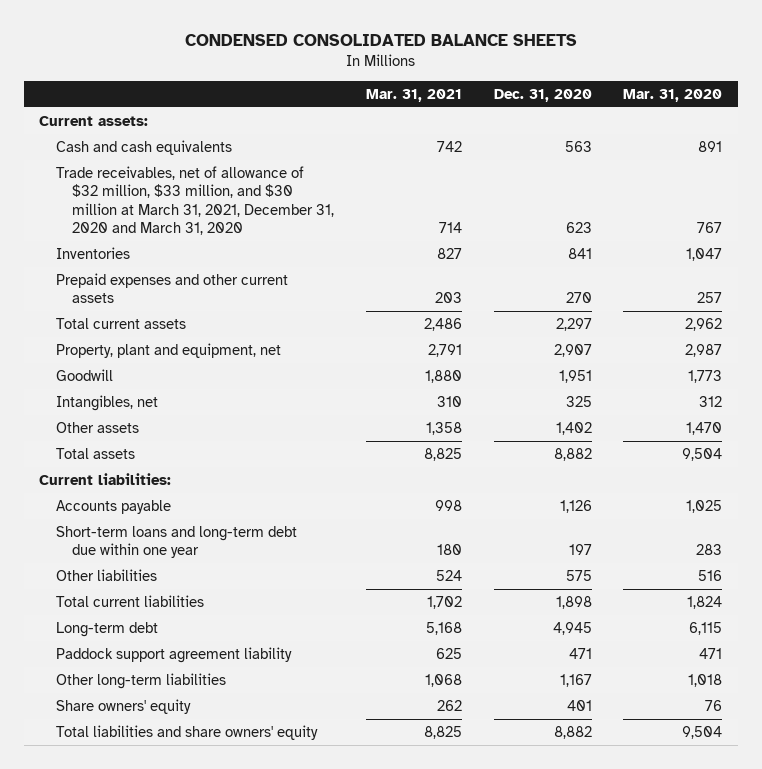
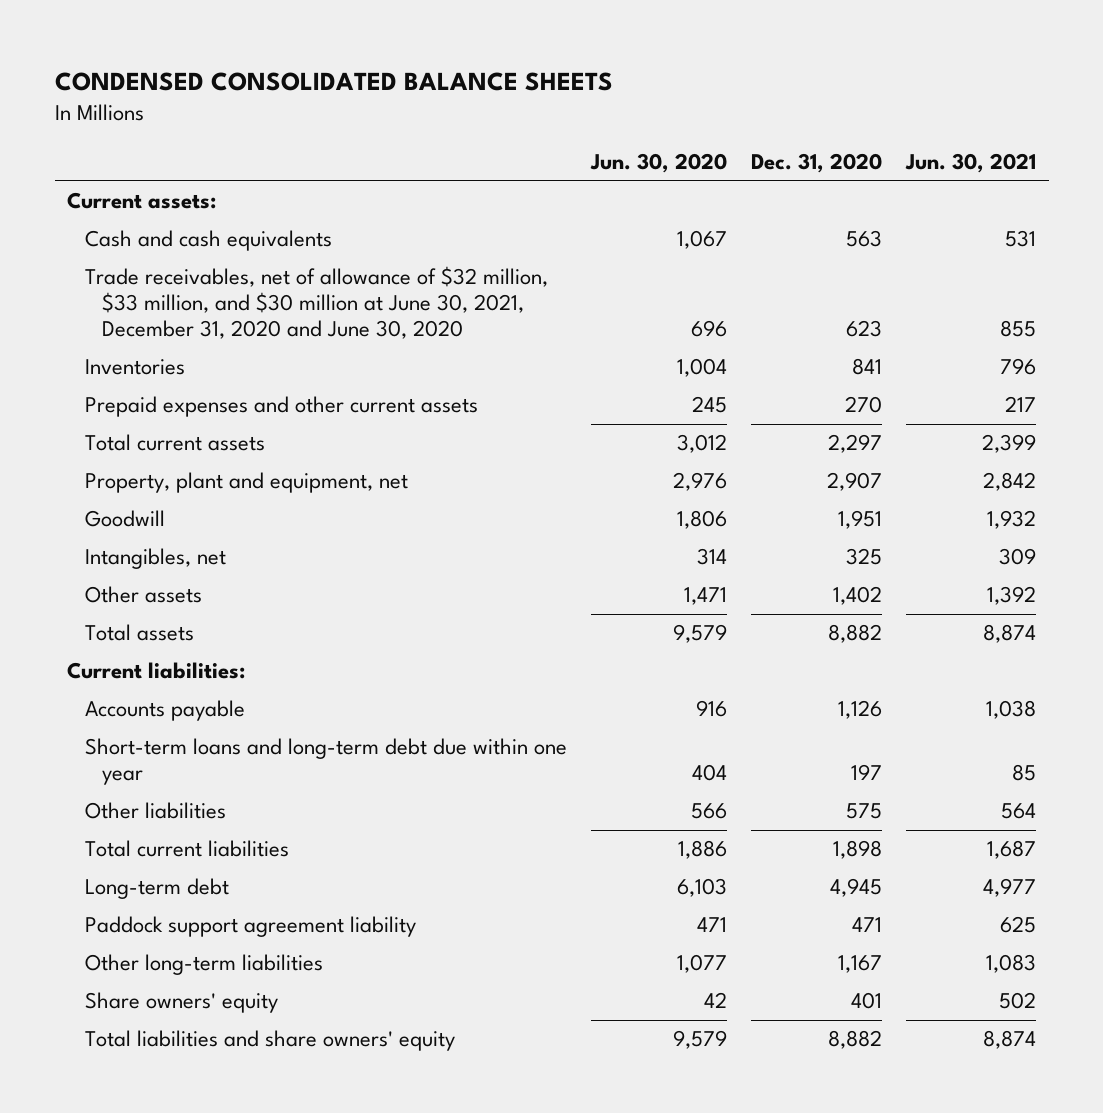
[365,89,462,103] Mar. 31, 2021 -> none
[623,89,723,103] Mar. 31, 2020 -> none
none -> [589,153,727,174] Jun. 30, 2020
none -> [905,153,1037,174] Jun. 30, 2021
[55,165,335,236] Trade receivables, net of allowance of $32 million, $33 million, and $30 million at March 31, 2021, December 31, 2020 and March 31, 2020 -> [84,266,548,340] Trade receivables, net of allowance of $32 million, $33 million, and $30 million at June 30, 2021, December 31, 2020 and June 30, 2020

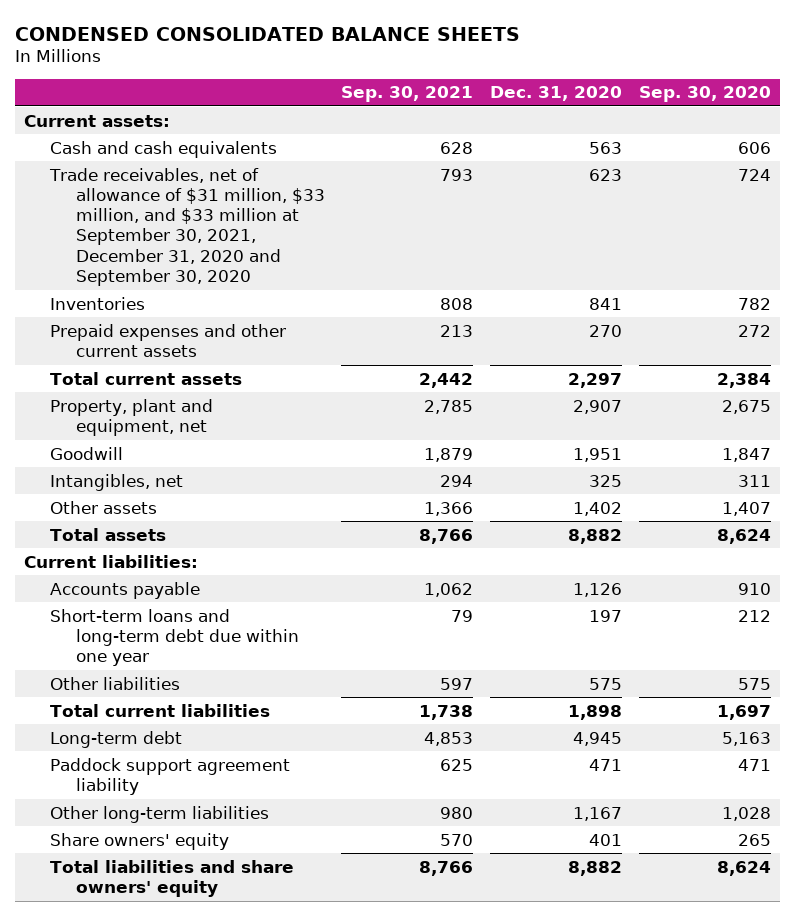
[589,153,727,174] Jun. 30, 2020 -> none
[905,153,1037,174] Jun. 30, 2021 -> none
none -> [341,86,474,103] Sep. 30, 2021
none -> [639,86,772,103] Sep. 30, 2020
[84,266,548,340] Trade receivables, net of allowance of $32 million, $33 million, and $30 million at June 30, 2021, December 31, 2020 and June 30, 2020 -> [48,167,325,287] Trade receivables, net of allowance of $31 million, $33 million, and $33 million at September 30, 2021, December 31, 2020 and September 30, 2020

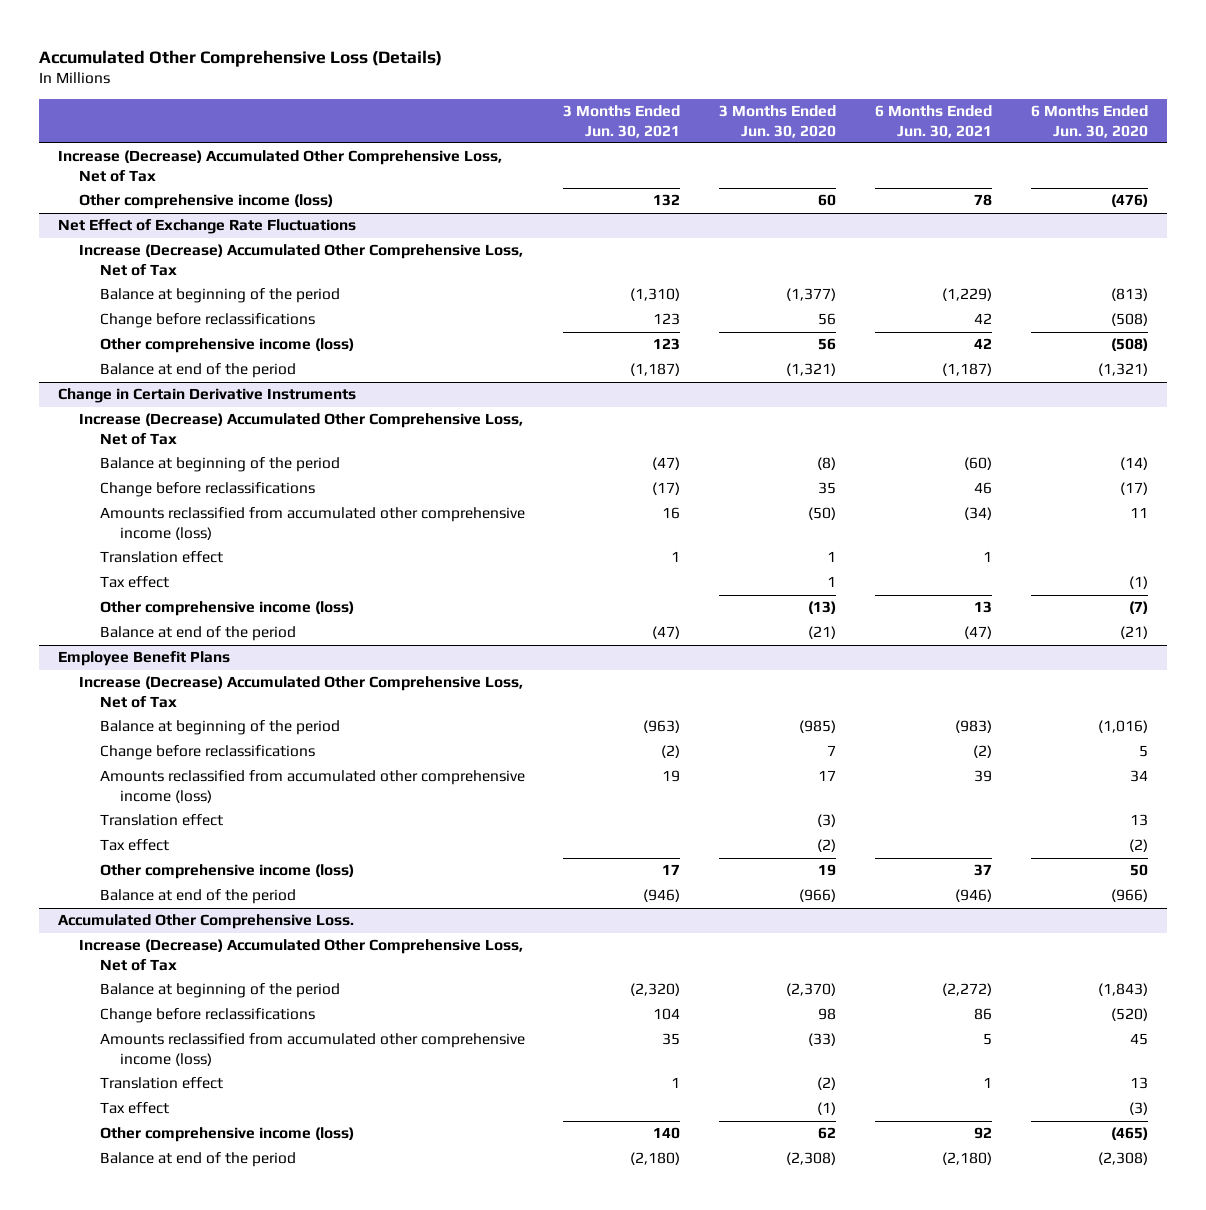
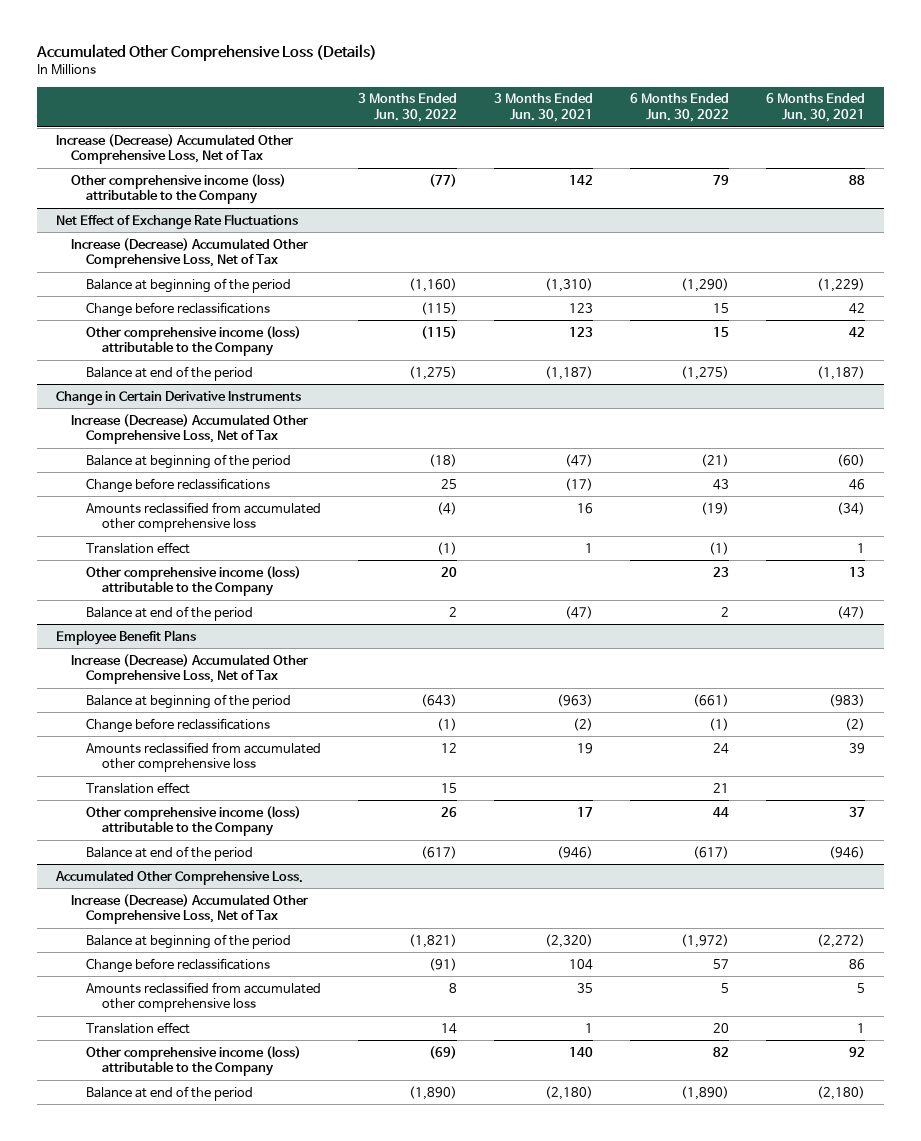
[719,104,837,138] 3 Months Ended Jun. 30, 2020 -> none
[1030,104,1148,138] 6 Months Ended Jun. 30, 2020 -> none
none -> [358,93,458,122] 3 Months Ended Jun. 30, 2022
none -> [630,93,730,122] 6 Months Ended Jun. 30, 2022
[78,194,333,210] Other comprehensive income (loss) -> [70,173,286,205] Other comprehensive income (loss) attributable to the Company
[653,194,681,207] 132 -> [569,174,594,185] 142
[973,194,992,207] 78 -> [849,174,866,185] 88
[99,338,354,354] Other comprehensive income (loss) -> [86,325,302,357] Other comprehensive income (loss) attributable to the Company
[99,507,525,541] Amounts reclassified from accumulated other comprehensive income (loss) -> [86,501,322,533] Amounts reclassified from accumulated other comprehensive loss
[99,576,169,589] Tax effect -> none
[99,601,354,617] Other comprehensive income (loss) -> [86,565,302,597] Other comprehensive income (loss) attributable to the Company
[99,770,525,804] Amounts reclassified from accumulated other comprehensive income (loss) -> [86,741,322,773] Amounts reclassified from accumulated other comprehensive loss
[99,839,169,852] Tax effect -> none
[99,864,354,880] Other comprehensive income (loss) -> [86,805,302,837] Other comprehensive income (loss) attributable to the Company
[99,1033,525,1067] Amounts reclassified from accumulated other comprehensive income (loss) -> [86,981,322,1013] Amounts reclassified from accumulated other comprehensive loss
[99,1102,169,1115] Tax effect -> none
[99,1127,354,1143] Other comprehensive income (loss) -> [86,1045,302,1077] Other comprehensive income (loss) attributable to the Company

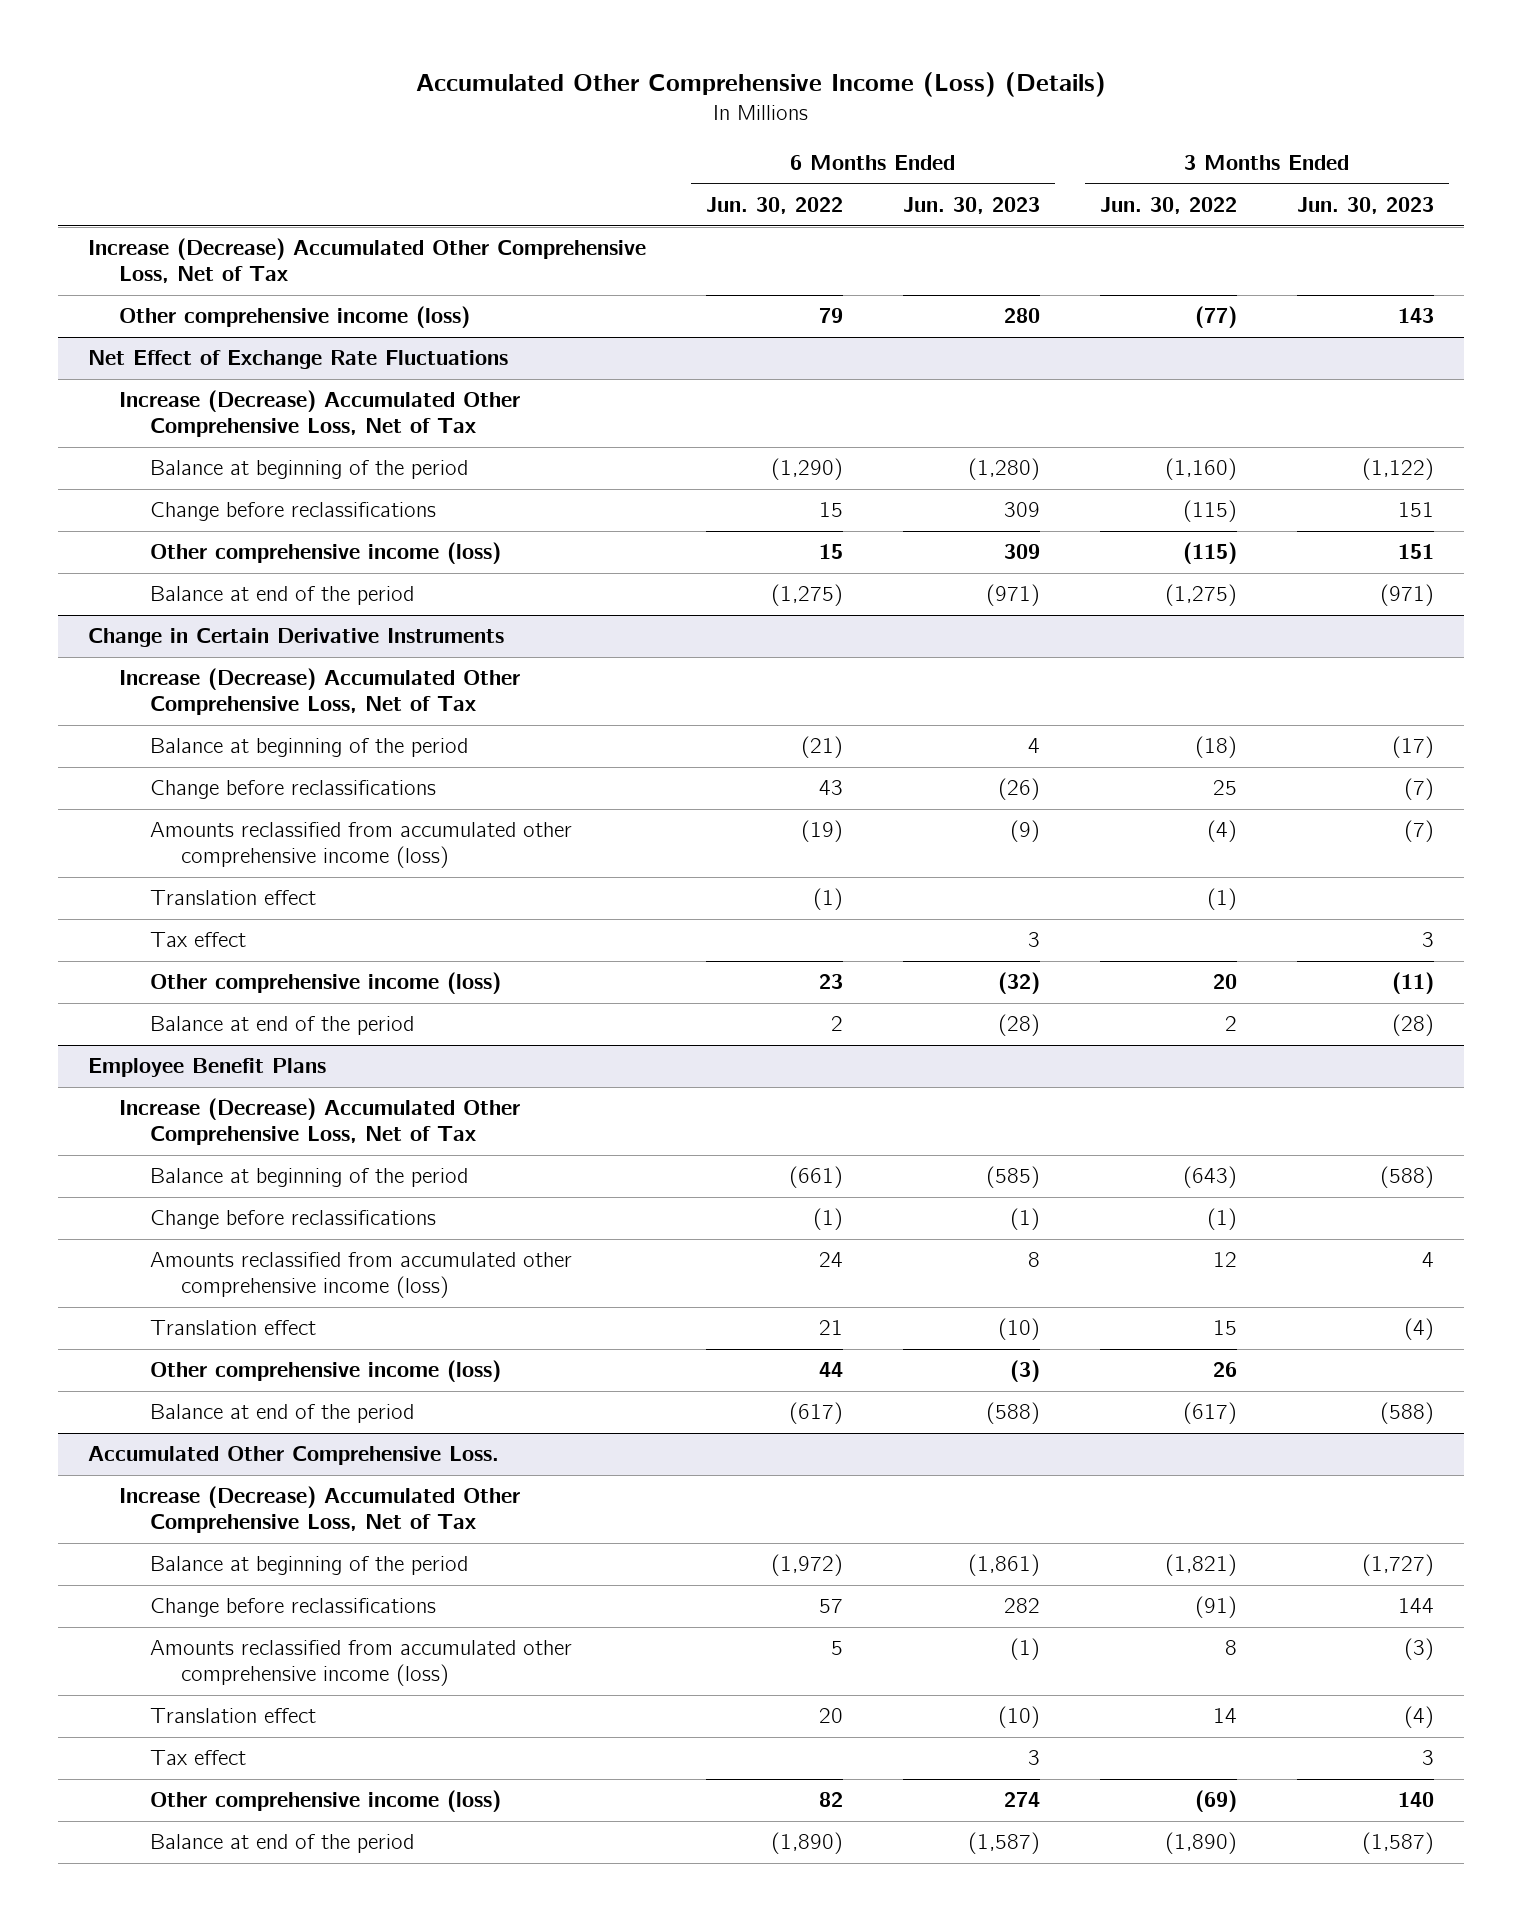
[36,43,378,61] Accumulated Other Comprehensive Loss (Details) -> [416,72,1107,98] Accumulated Other Comprehensive Income (Loss) (Details)
[494,93,594,122] 3 Months Ended Jun. 30, 2021 -> none
[766,93,866,122] 6 Months Ended Jun. 30, 2021 -> none
none -> [903,196,1041,214] Jun. 30, 2023
none -> [1296,196,1434,214] Jun. 30, 2023
[70,173,286,205] Other comprehensive income (loss) attributable to the Company -> [119,306,471,329] Other comprehensive income (loss)
[86,325,302,357] Other comprehensive income (loss) attributable to the Company -> [149,542,501,565] Other comprehensive income (loss)
[86,501,322,533] Amounts reclassified from accumulated other comprehensive loss -> [149,822,572,869] Amounts reclassified from accumulated other comprehensive income (loss)
none -> [149,932,246,948] Tax effect
[86,565,302,597] Other comprehensive income (loss) attributable to the Company -> [149,972,501,995] Other comprehensive income (loss)
[86,741,322,773] Amounts reclassified from accumulated other comprehensive loss -> [149,1252,572,1299] Amounts reclassified from accumulated other comprehensive income (loss)
[86,805,302,837] Other comprehensive income (loss) attributable to the Company -> [149,1360,501,1383] Other comprehensive income (loss)
[86,981,322,1013] Amounts reclassified from accumulated other comprehensive loss -> [149,1640,572,1687] Amounts reclassified from accumulated other comprehensive income (loss)
none -> [149,1750,246,1766] Tax effect
[86,1045,302,1077] Other comprehensive income (loss) attributable to the Company -> [149,1790,501,1813] Other comprehensive income (loss)

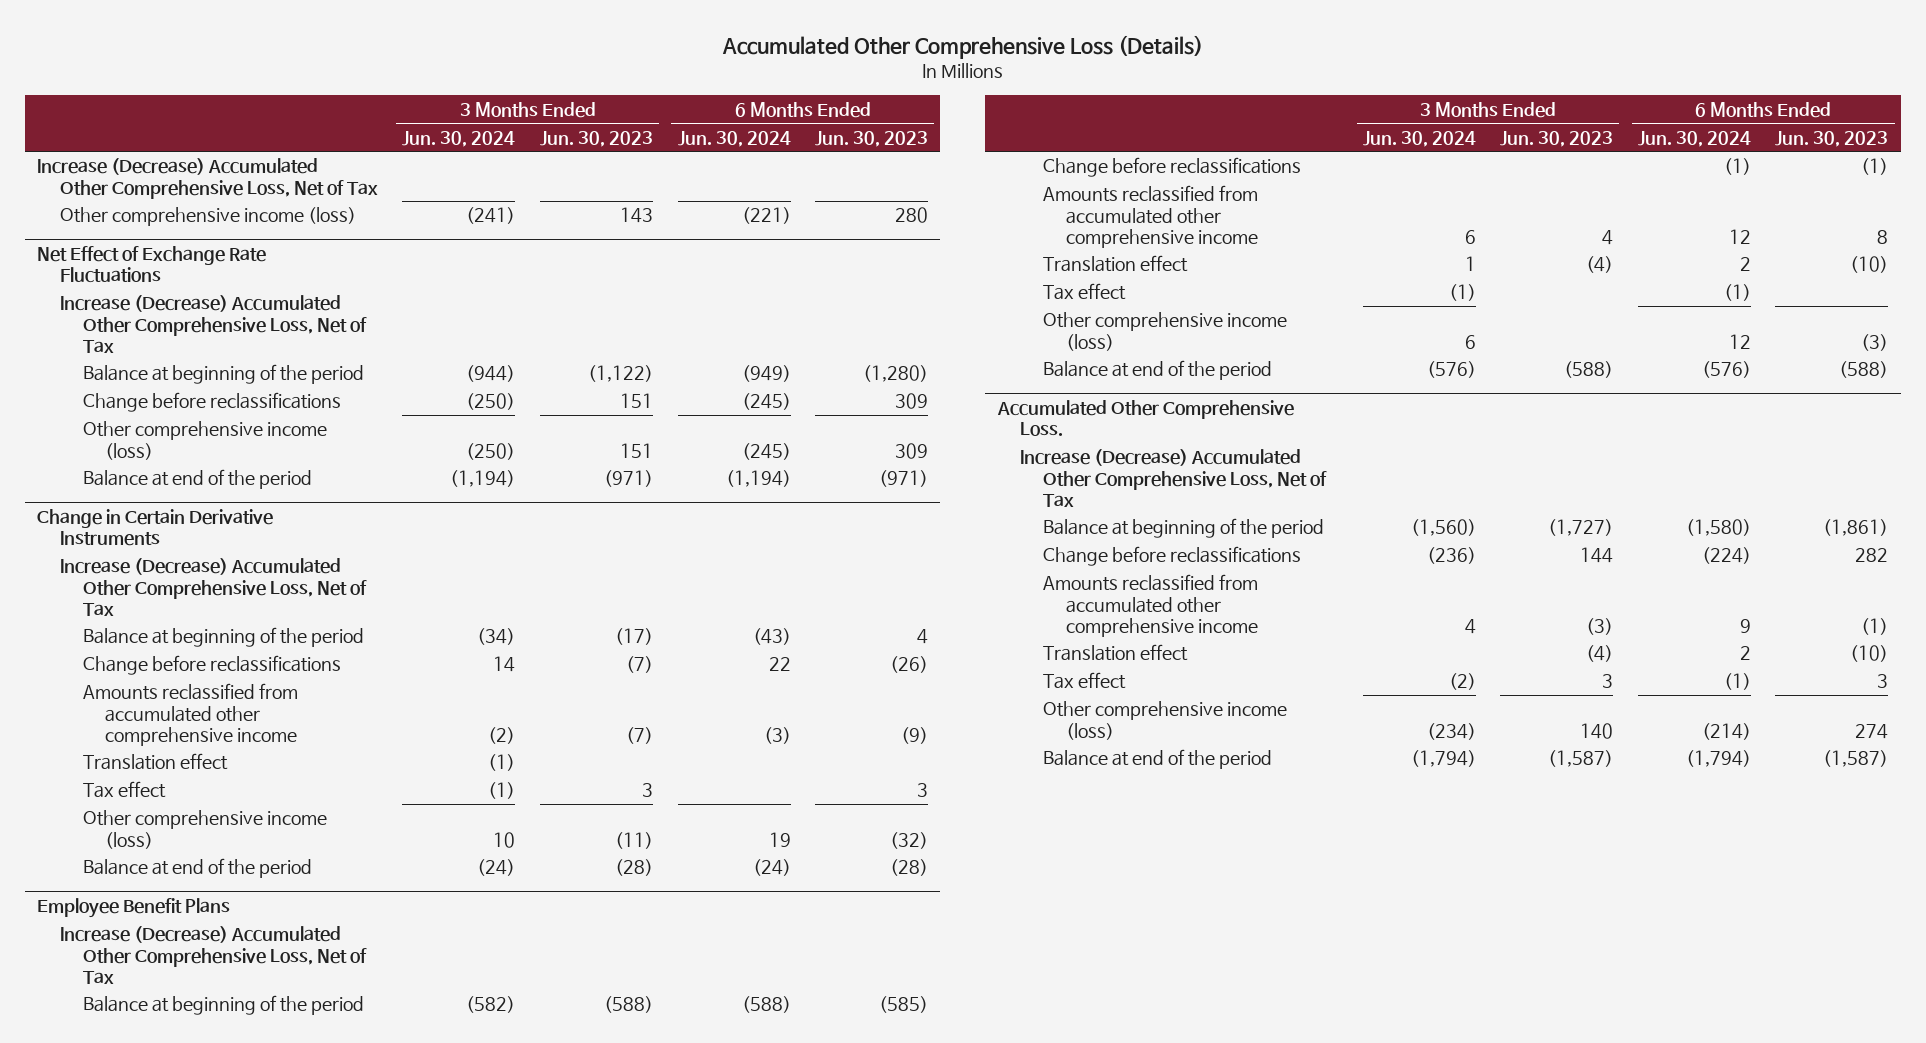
[416,72,1107,98] Accumulated Other Comprehensive Income (Loss) (Details) -> [721,34,1203,59] Accumulated Other Comprehensive Loss (Details)
[706,196,844,214] Jun. 30, 2022 -> none
[1100,196,1238,214] Jun. 30, 2022 -> none
none -> [402,130,516,147] Jun. 30, 2024
none -> [677,130,791,147] Jun. 30, 2024
[149,822,572,869] Amounts reclassified from accumulated other comprehensive income (loss) -> [82,683,298,746] Amounts reclassified from accumulated other comprehensive income
[149,1252,572,1299] Amounts reclassified from accumulated other comprehensive income (loss) -> [1042,185,1258,248] Amounts reclassified from accumulated other comprehensive income
none -> [1042,283,1126,301] Tax effect
[149,1640,572,1687] Amounts reclassified from accumulated other comprehensive income (loss) -> [1042,574,1258,637] Amounts reclassified from accumulated other comprehensive income

